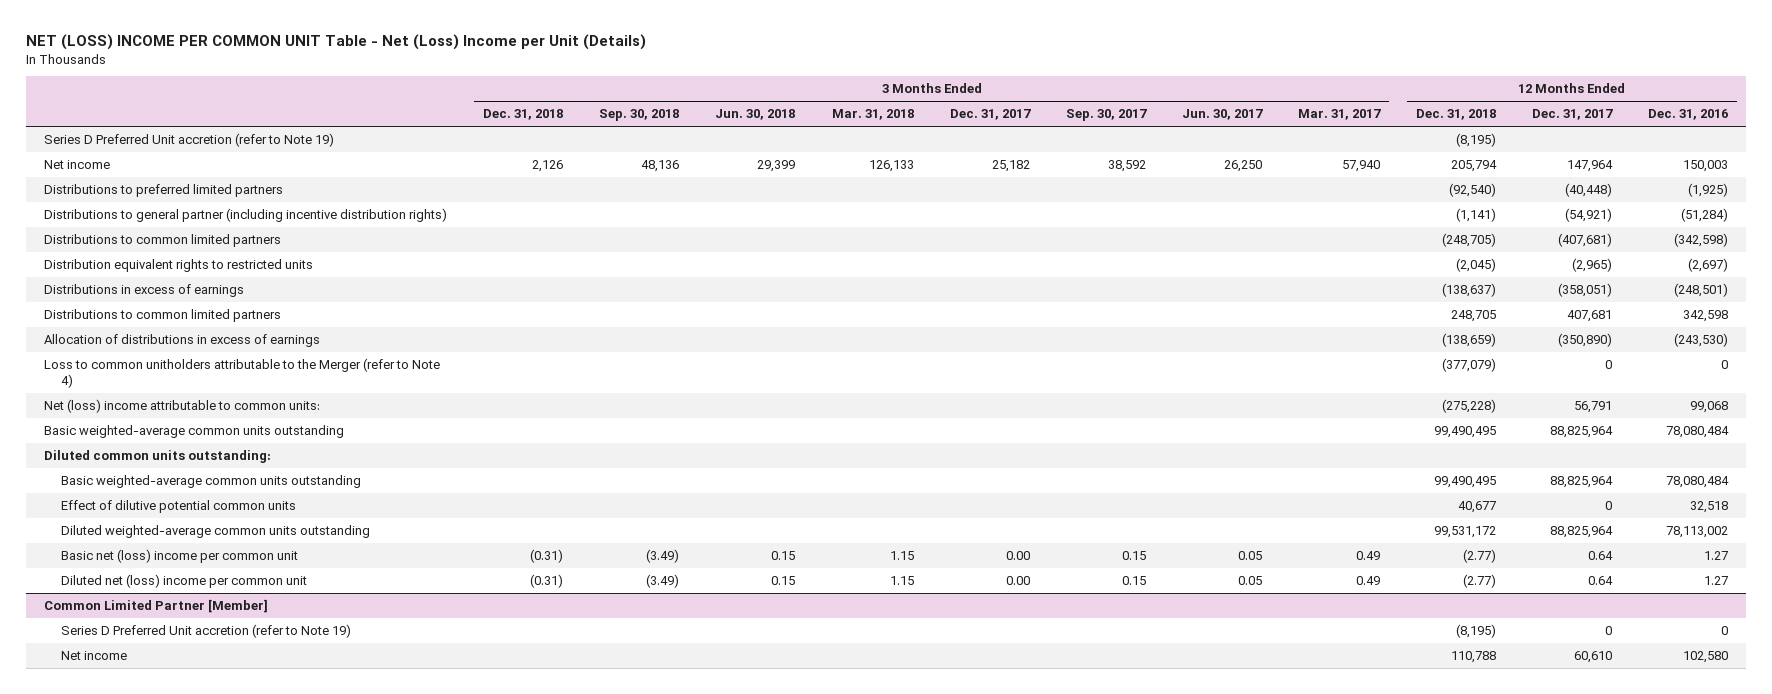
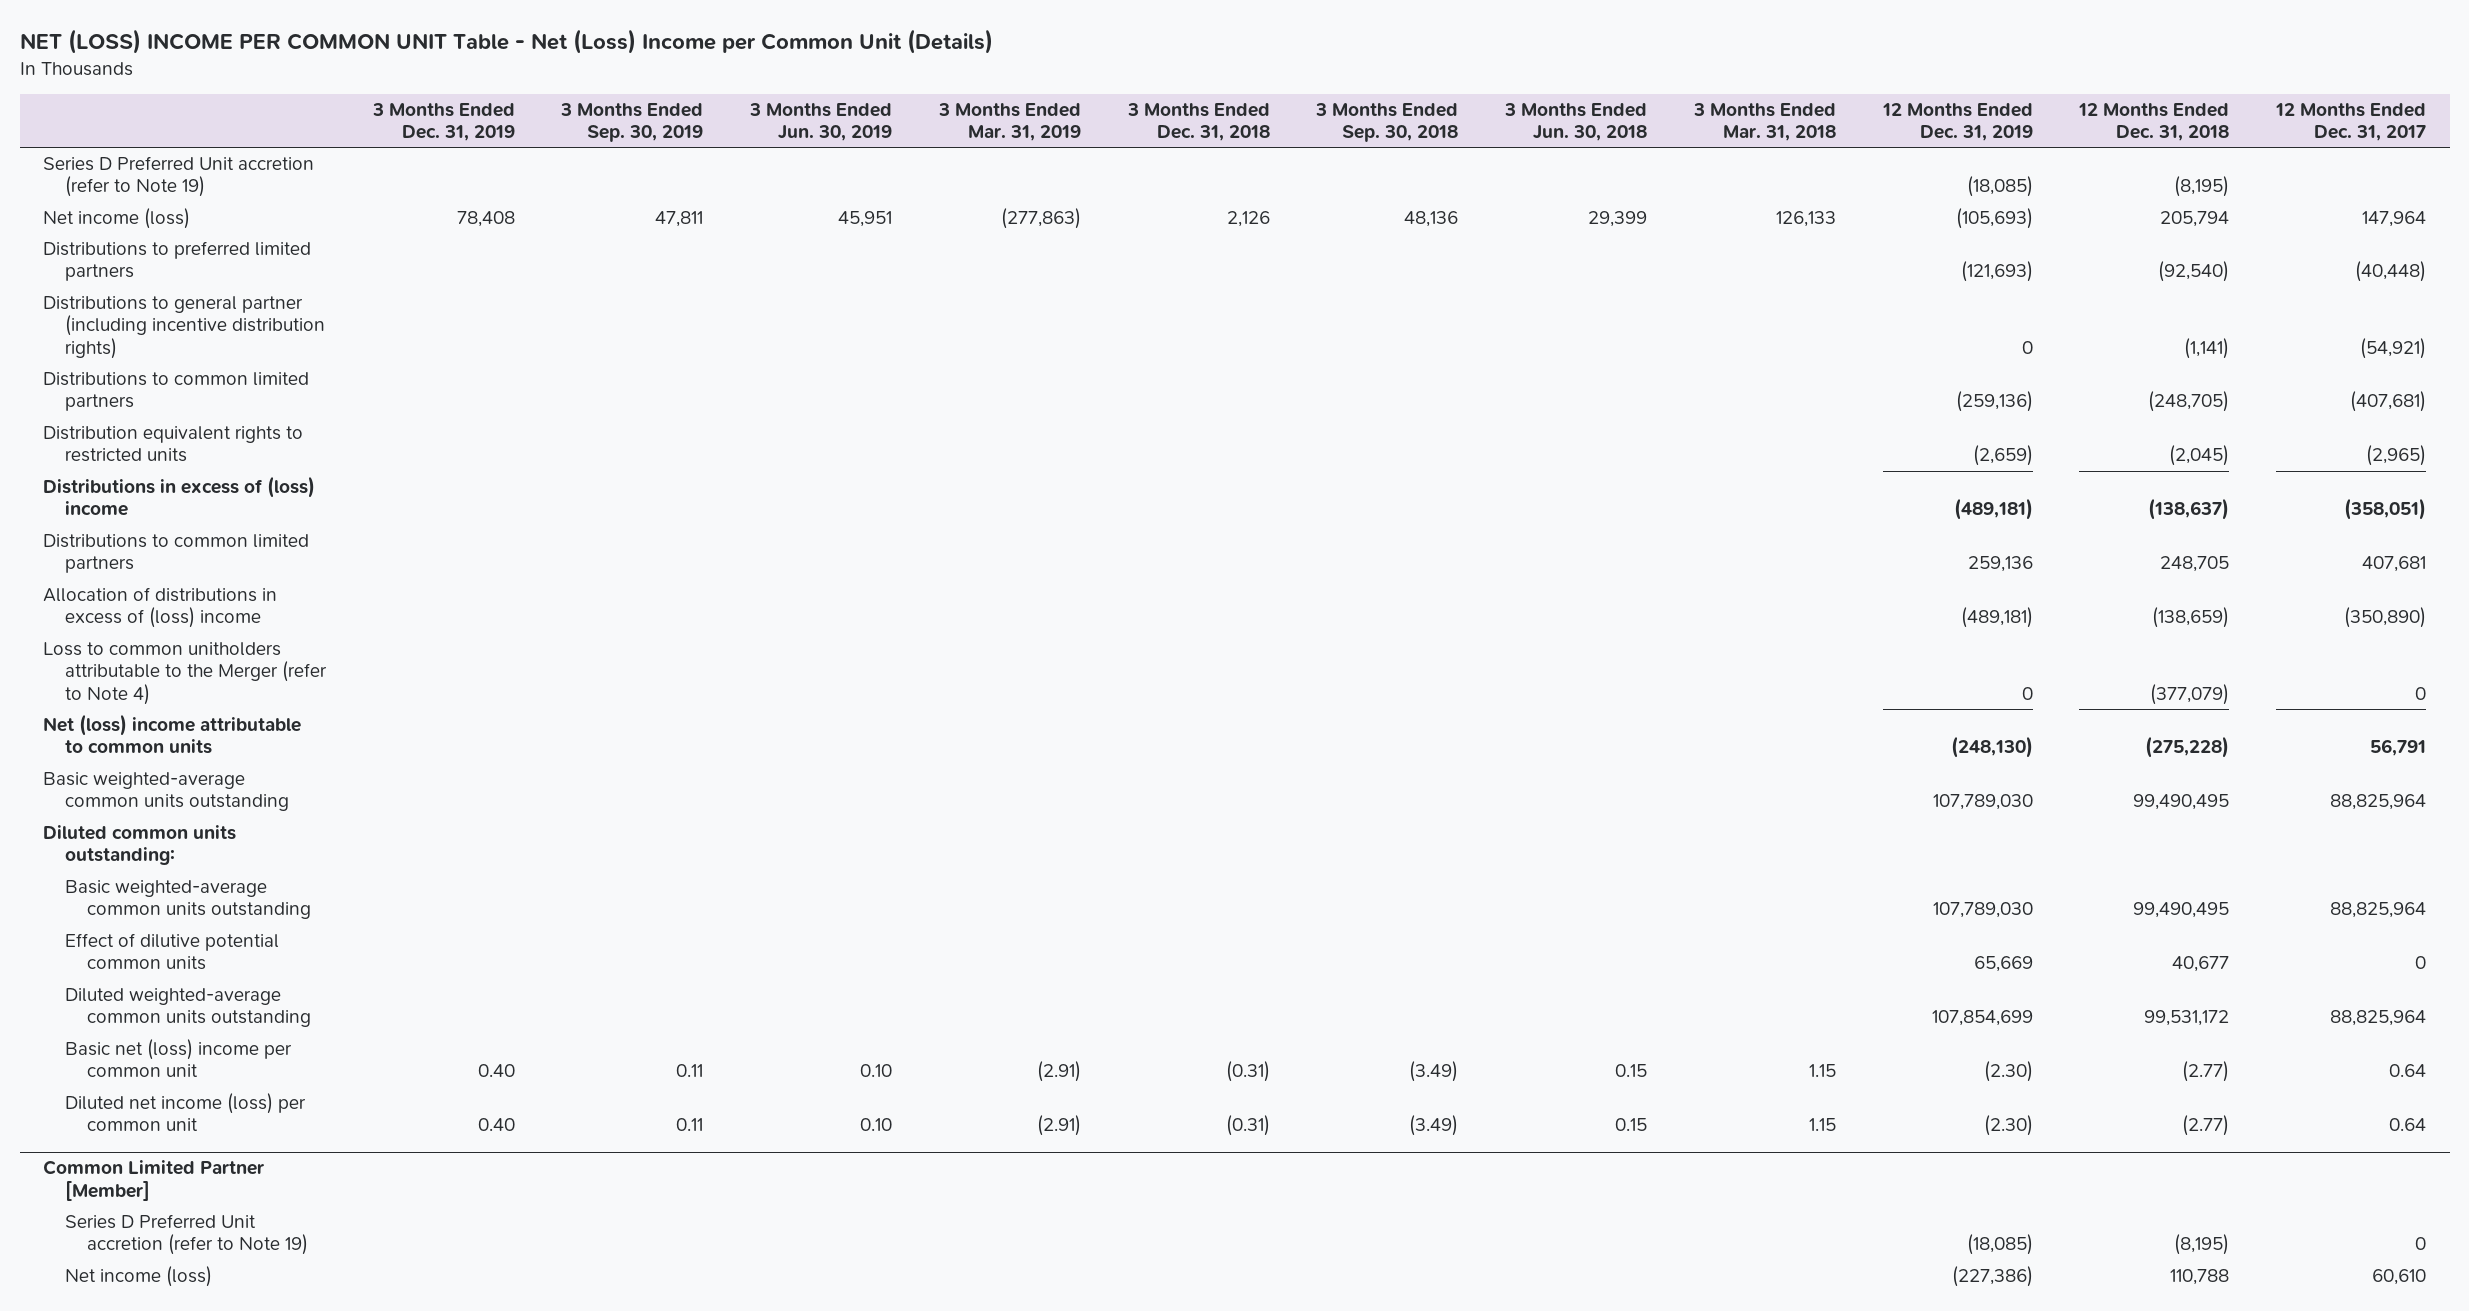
[26,34,647,51] NET (LOSS) INCOME PER COMMON UNIT Table - Net (Loss) Income per Unit (Details) -> [19,29,993,55] NET (LOSS) INCOME PER COMMON UNIT Table - Net (Loss) Income per Common Unit (Details)
[949,109,1031,121] Dec. 31, 2017 -> none
[1065,109,1147,122] Sep. 30, 2017 -> none
[1181,109,1263,121] Jun. 30, 2017 -> none
[1298,109,1382,121] Mar. 31, 2017 -> none
[1648,109,1729,121] Dec. 31, 2016 -> none
none -> [371,102,515,142] 3 Months Ended Dec. 31, 2019
none -> [560,102,704,143] 3 Months Ended Sep. 30, 2019
none -> [749,102,893,142] 3 Months Ended Jun. 30, 2019
none -> [937,102,1081,142] 3 Months Ended Mar. 31, 2019
none -> [1881,102,2033,142] 12 Months Ended Dec. 31, 2019
[44,160,111,170] Net income -> [42,208,190,230] Net income (loss)
[44,284,245,298] Distributions in excess of earnings -> [42,476,315,517] Distributions in excess of (loss) income
[44,334,321,348] Allocation of distributions in excess of earnings -> [42,587,277,629] Allocation of distributions in excess of (loss) income
[44,399,321,414] Net (loss) income attributable to common units: -> [42,714,301,755] Net (loss) income attributable to common units
[61,574,308,589] Diluted net (loss) income per common unit -> [64,1093,306,1132] Diluted net income (loss) per common unit
[61,651,128,661] Net income -> [64,1266,212,1288] Net income (loss)

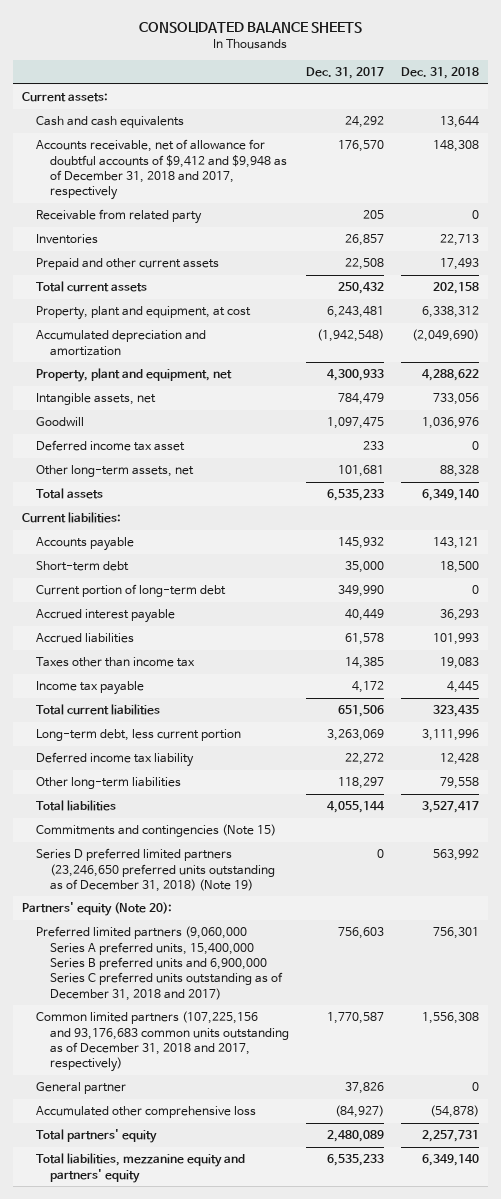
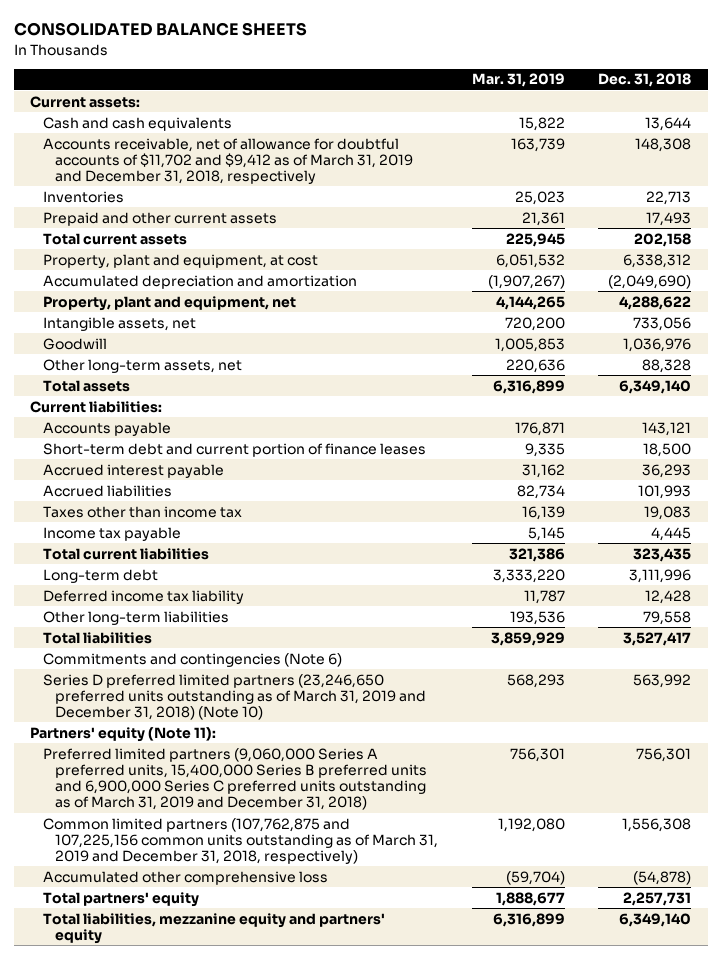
[306,67,385,80] Dec. 31, 2017 -> none
none -> [471,73,565,88] Mar. 31, 2019
[35,209,202,225] Receivable from related party -> none
[35,139,288,201] Accounts receivable, net of allowance for doubtful accounts of $9,412 and $9,948 as of December 31, 2018 and 2017, respectively -> [42,137,414,185] Accounts receivable, net of allowance for doubtful accounts of $11,702 and $9,412 as of March 31, 2019 and December 31, 2018, respectively
[35,440,185,452] Deferred income tax asset -> none
[35,584,226,598] Current portion of long-term debt -> none
[35,561,129,572] Short-term debt -> [42,442,426,457] Short-term debt and current portion of finance leases
[35,729,241,742] Long-term debt, less current portion -> [42,568,158,583] Long-term debt
[35,1082,126,1095] General partner -> none
[35,824,276,838] Commitments and contingencies (Note 15) -> [42,652,342,667] Commitments and contingencies (Note 6)
[35,848,276,892] Series D preferred limited partners (23,246,650 preferred units outstanding as of December 31, 2018) (Note 19) -> [42,673,427,721] Series D preferred limited partners (23,246,650 preferred units outstanding as of March 31, 2019 and December 31, 2018) (Note 10)
[21,902,172,917] Partners' equity (Note 20): -> [30,726,217,742] Partners' equity (Note 11):
[35,926,284,1001] Preferred limited partners (9,060,000 Series A preferred units, 15,400,000 Series B preferred units and 6,900,000 Series C preferred units outstanding as of December 31, 2018 and 2017) -> [42,747,428,811] Preferred limited partners (9,060,000 Series A preferred units, 15,400,000 Series B preferred units and 6,900,000 Series C preferred units outstanding as of March 31, 2019 and December 31, 2018)
[35,1011,290,1073] Common limited partners (107,225,156 and 93,176,683 common units outstanding as of December 31, 2018 and 2017, respectively) -> [42,817,439,865] Common limited partners (107,762,875 and 107,225,156 common units outstanding as of March 31, 2019 and December 31, 2018, respectively)

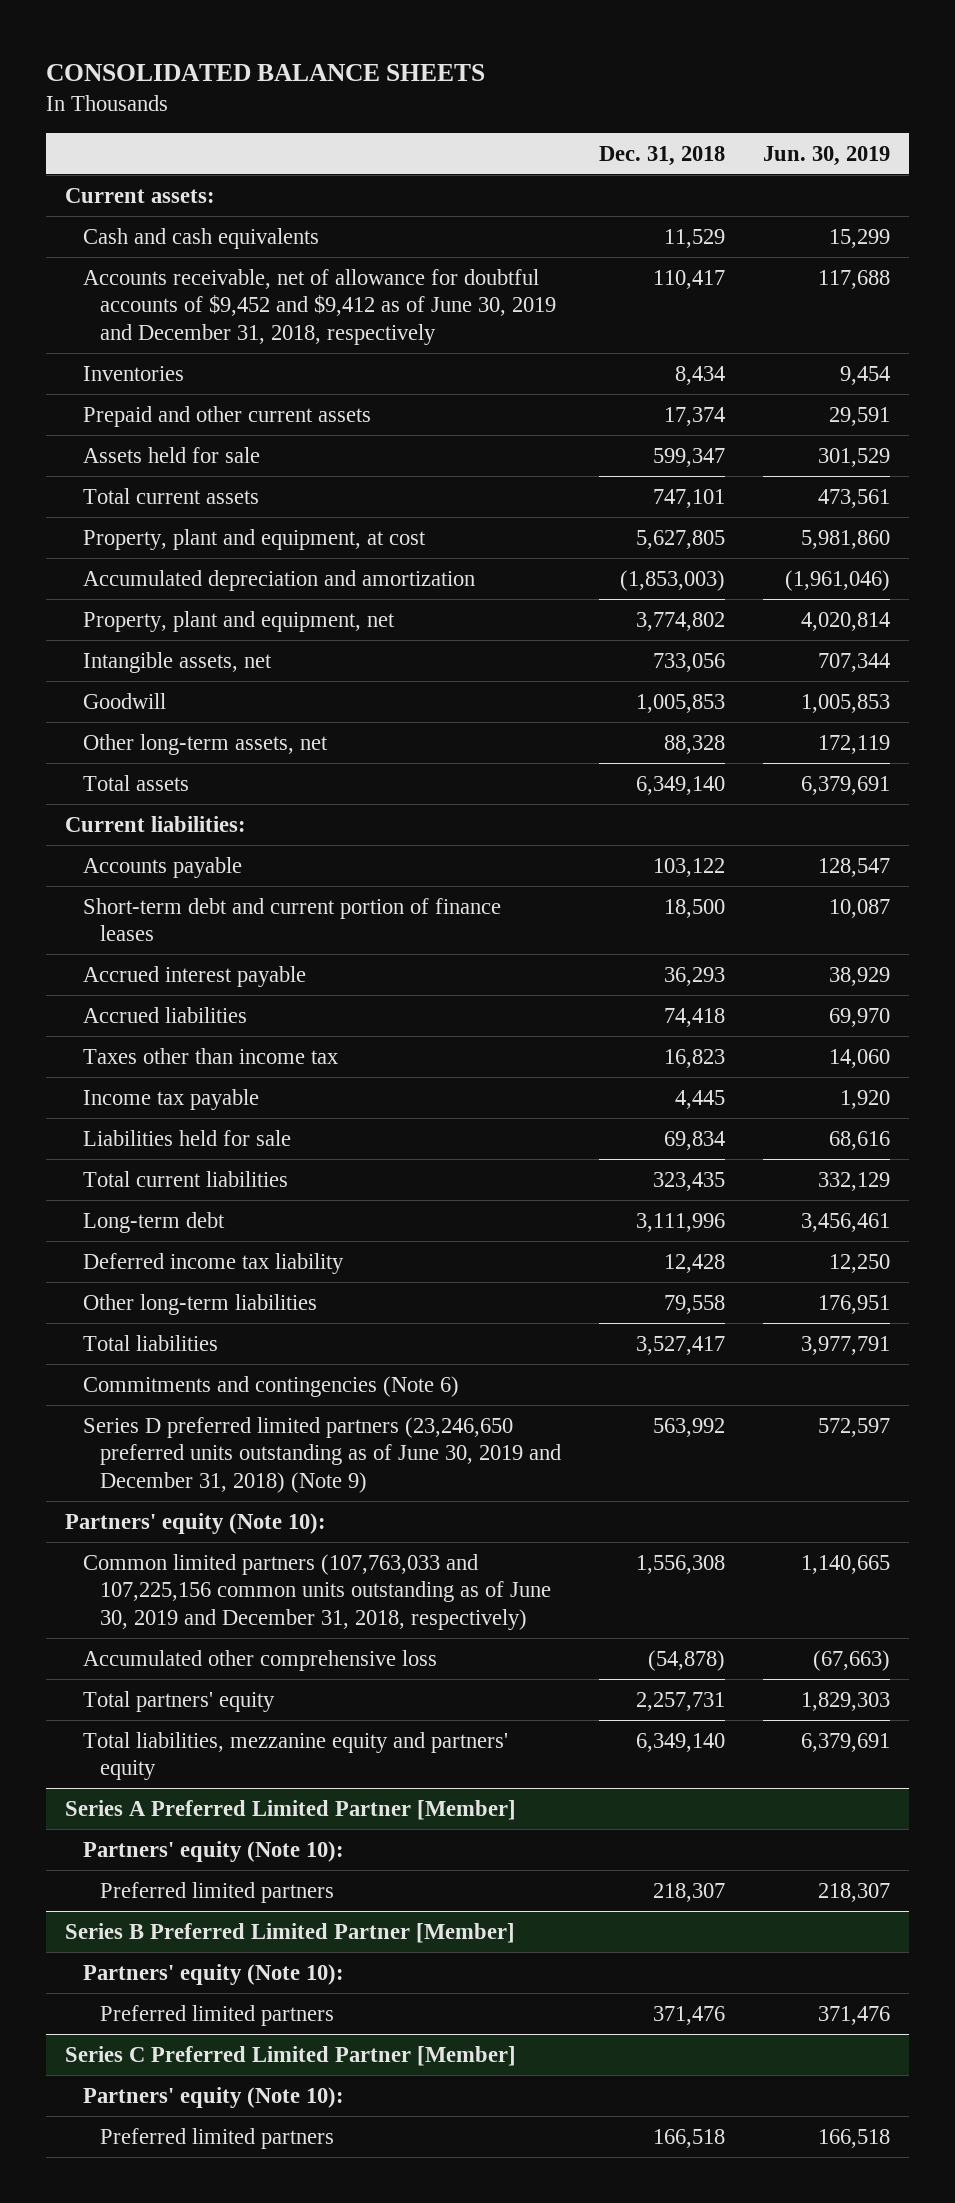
[471,73,565,88] Mar. 31, 2019 -> none
none -> [762,145,890,166] Jun. 30, 2019
[645,116,692,131] 13,644 -> [664,228,726,248] 11,529
[42,137,414,185] Accounts receivable, net of allowance for doubtful accounts of $11,702 and $9,412 as of March 31, 2019 and December 31, 2018, respectively -> [82,268,557,346] Accounts receivable, net of allowance for doubtful accounts of $9,452 and $9,412 as of June 30, 2019 and December 31, 2018, respectively
[635,137,692,152] 148,308 -> [653,269,726,289] 110,417
[646,190,692,205] 22,713 -> [675,365,726,385] 8,434
[646,211,692,226] 17,493 -> [664,406,726,426] 17,374
none -> [82,446,260,463] Assets held for sale
[634,232,692,247] 202,158 -> [653,488,726,508] 747,101
[623,253,692,268] 6,338,312 -> [636,529,726,549] 5,627,805
[608,274,692,289] (2,049,690) -> [620,569,726,591] (1,853,003)
[619,295,692,310] 4,288,622 -> [636,611,726,631] 3,774,802
[623,337,692,352] 1,036,976 -> [636,693,726,713] 1,005,853
[642,421,692,436] 143,121 -> [653,857,726,877] 103,122
[638,484,692,499] 101,993 -> [664,1007,726,1027] 74,418
[644,505,692,520] 19,083 -> [664,1048,726,1068] 16,823
none -> [82,1129,291,1146] Liabilities held for sale
[42,747,428,811] Preferred limited partners (9,060,000 Series A preferred units, 15,400,000 Series B preferred units and 6,900,000 Series C preferred units outstanding as of March 31, 2019 and December 31, 2018) -> none
[42,673,427,721] Series D preferred limited partners (23,246,650 preferred units outstanding as of March 31, 2019 and December 31, 2018) (Note 10) -> [82,1416,562,1494] Series D preferred limited partners (23,246,650 preferred units outstanding as of June 30, 2019 and December 31, 2018) (Note 9)
[30,726,217,742] Partners' equity (Note 11): -> [64,1512,326,1534] Partners' equity (Note 10):
[42,817,439,865] Common limited partners (107,762,875 and 107,225,156 common units outstanding as of March 31, 2019 and December 31, 2018, respectively) -> [82,1553,552,1631] Common limited partners (107,763,033 and 107,225,156 common units outstanding as of June 30, 2019 and December 31, 2018, respectively)
none -> [64,1799,516,1820] Series A Preferred Limited Partner [Member]
none -> [82,1840,344,1862] Partners' equity (Note 10):
none -> [100,1881,335,1903] Preferred limited partners
none -> [64,1922,515,1943] Series B Preferred Limited Partner [Member]
none -> [82,1963,344,1985] Partners' equity (Note 10):
none -> [100,2004,335,2026] Preferred limited partners
none -> [64,2045,516,2066] Series C Preferred Limited Partner [Member]
none -> [82,2086,344,2108] Partners' equity (Note 10):
none -> [100,2127,335,2149] Preferred limited partners

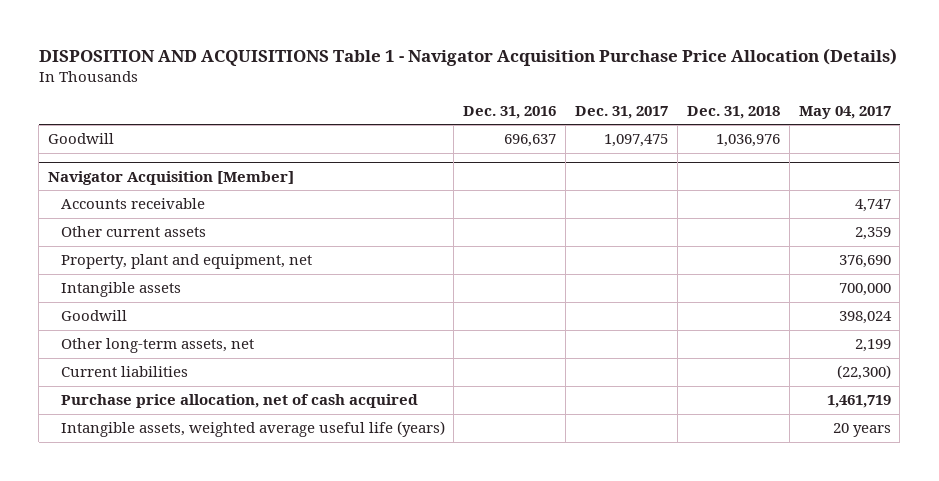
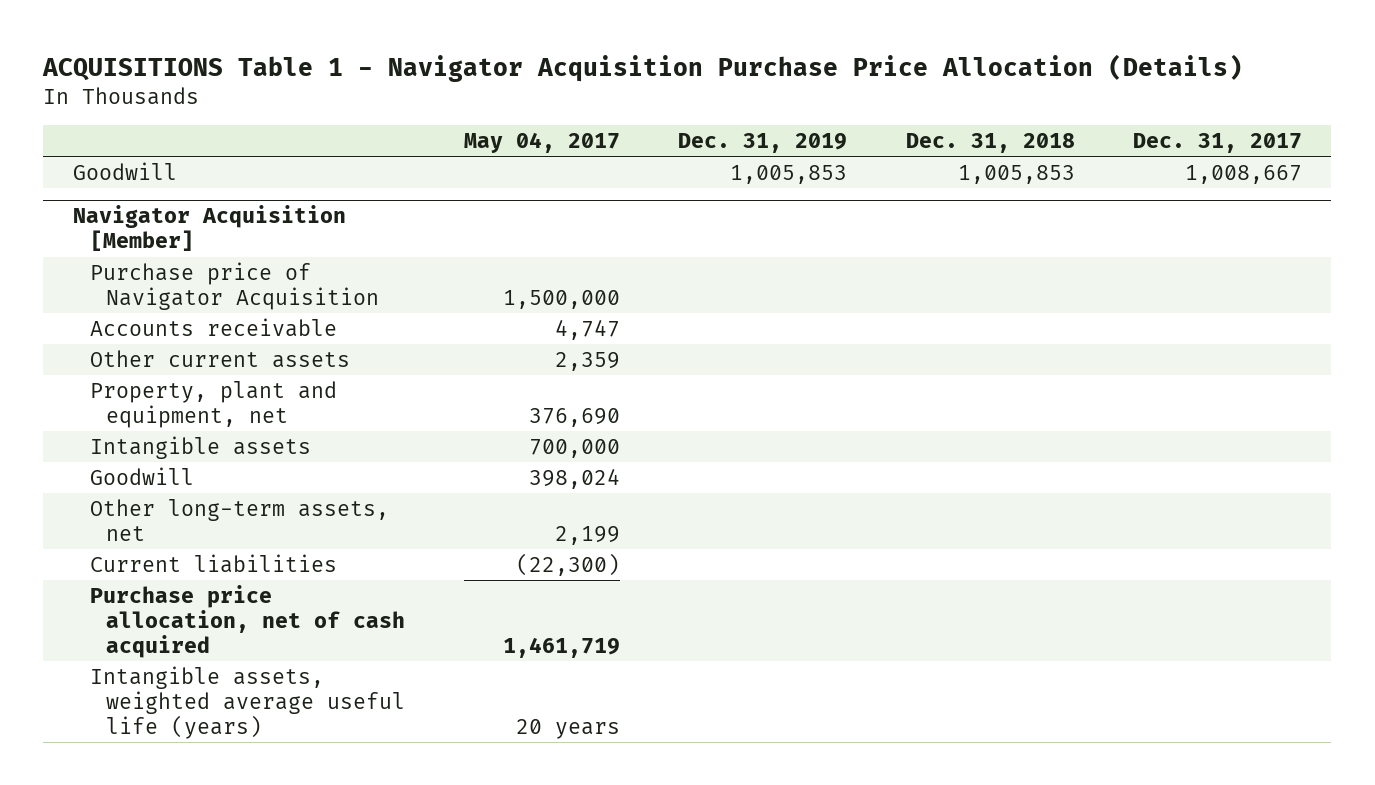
[38,47,897,66] DISPOSITION AND ACQUISITIONS Table 1 - Navigator Acquisition Purchase Price Allocation (Details) -> [42,54,1244,83] ACQUISITIONS Table 1 - Navigator Acquisition Purchase Price Allocation (Details)
[463,105,557,119] Dec. 31, 2016 -> none
none -> [678,133,848,154] Dec. 31, 2019
[604,134,669,148] 1,097,475 -> [1185,164,1303,184] 1,008,667
[715,134,780,148] 1,036,976 -> [957,164,1075,184] 1,005,853
none -> [89,261,380,310] Purchase price of Navigator Acquisition

